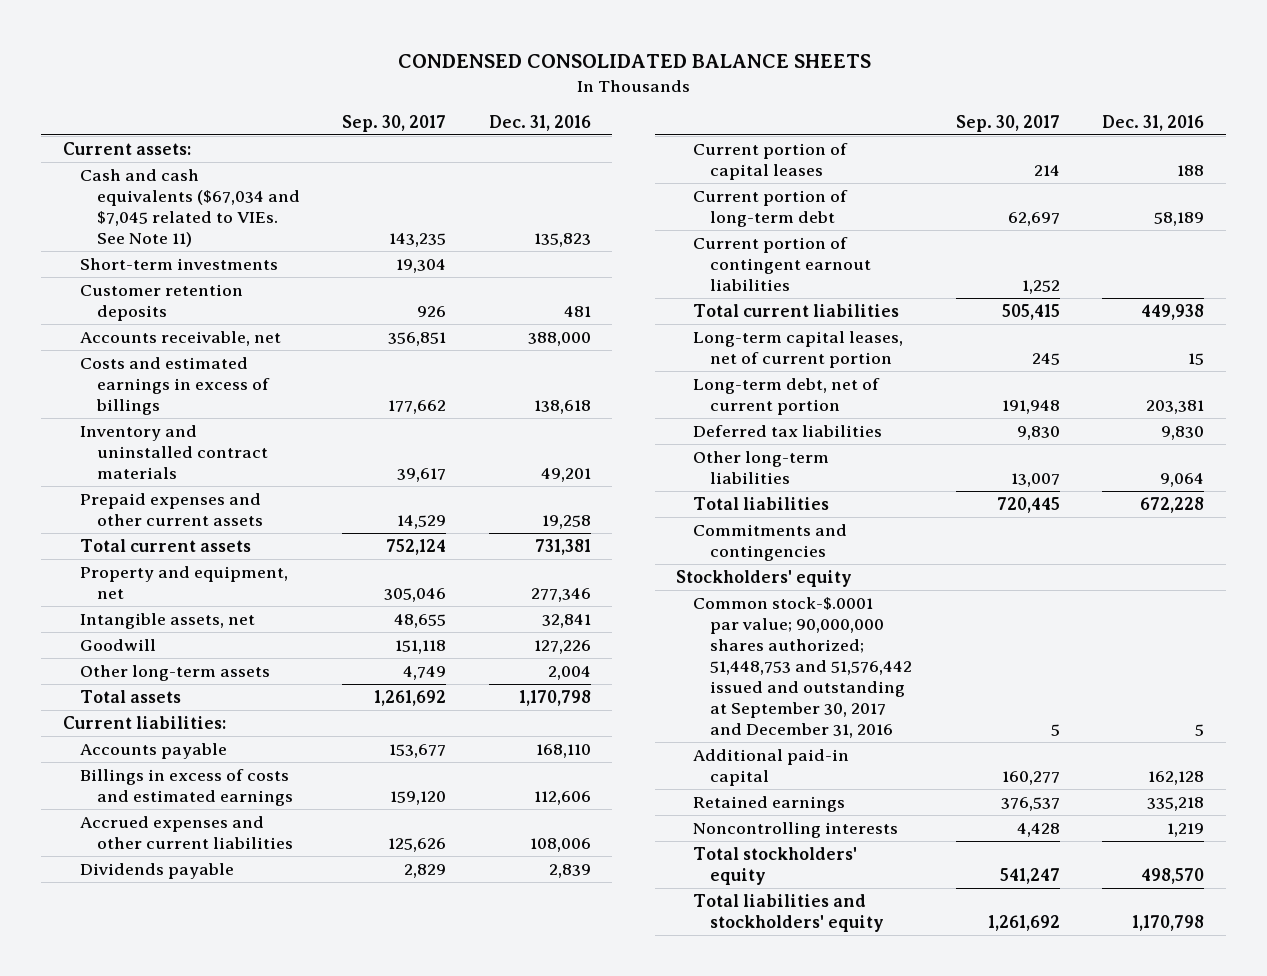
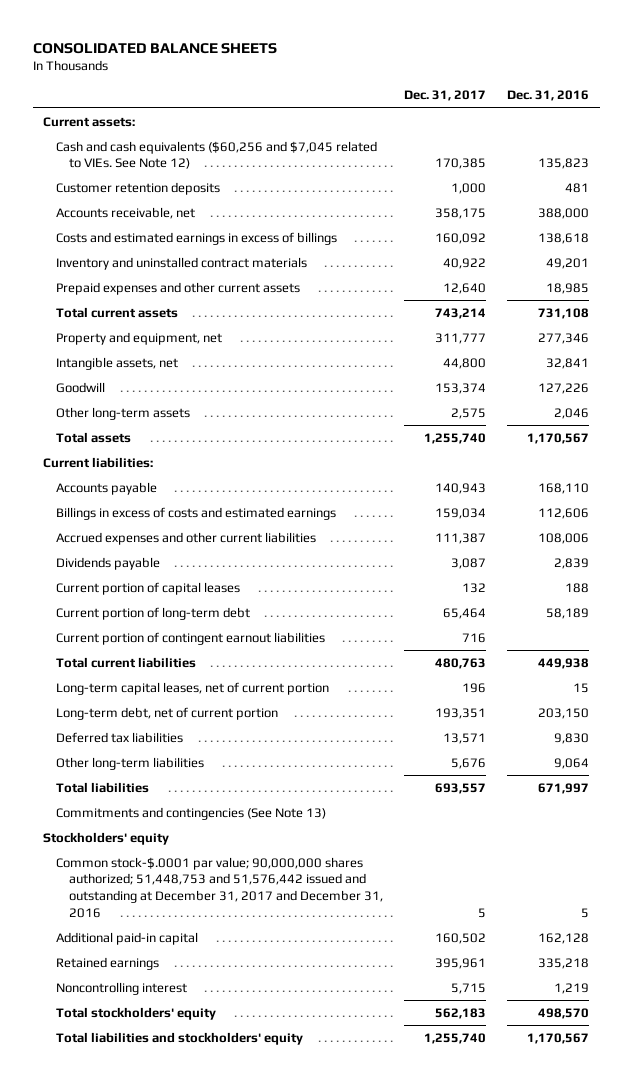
[397,54,871,69] CONDENSED CONSOLIDATED BALANCE SHEETS -> [32,42,277,54] CONSOLIDATED BALANCE SHEETS
[342,115,447,133] Sep. 30, 2017 -> none
none -> [403,90,486,102] Dec. 31, 2017
[79,257,278,270] Short-term investments -> none
[79,168,300,248] Cash and cash equivalents ($67,034 and $7,045 related to VIEs. See Note 11) -> [55,140,377,170] Cash and cash equivalents ($60,256 and $7,045 related to VIEs. See Note 12)
[541,514,591,529] 19,258 -> [546,282,590,294] 18,985
[534,538,591,555] 731,381 -> [538,307,590,319] 731,108
[547,665,591,680] 2,004 -> [554,407,590,419] 2,046
[518,689,591,706] 1,170,798 -> [527,432,590,444] 1,170,567
[1146,399,1205,414] 203,381 -> [538,707,590,719] 203,150
[1140,496,1205,513] 672,228 -> [538,782,590,794] 671,997
[693,523,848,561] Commitments and contingencies -> [55,806,326,820] Commitments and contingencies (See Note 13)
[693,596,913,739] Common stock-$.0001 par value; 90,000,000 shares authorized; 51,448,753 and 51,576,442 issued and outstanding at September 30, 2017 and December 31, 2016 -> [55,856,383,918] Common stock-$.0001 par value; 90,000,000 shares authorized; 51,448,753 and 51,576,442 issued and outstanding at December 31, 2017 and December 31, 2016
[693,821,899,838] Noncontrolling interests -> [55,981,187,995] Noncontrolling interest
[1132,914,1205,931] 1,170,798 -> [527,1032,590,1044] 1,170,567

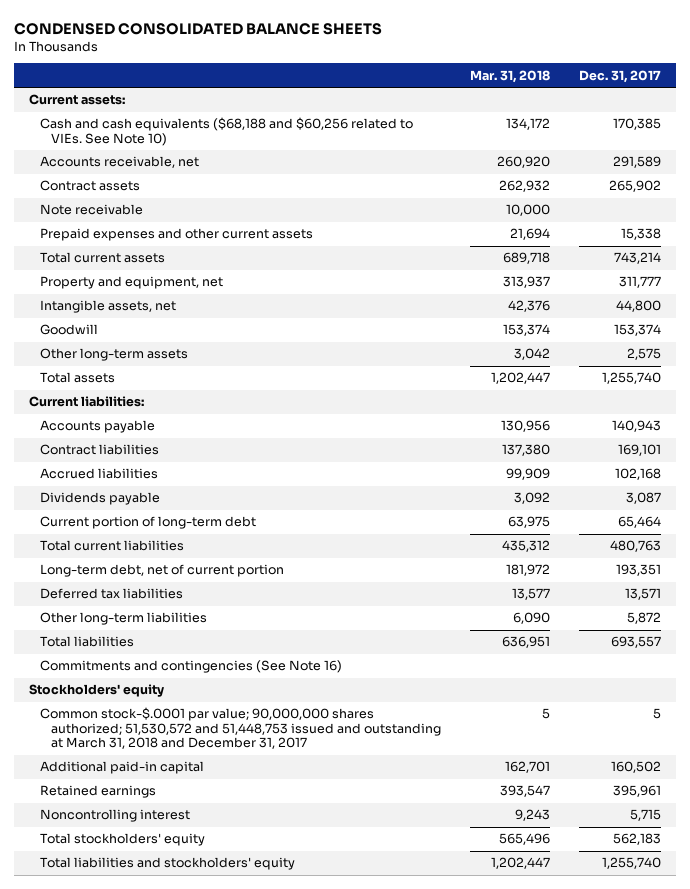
[32,42,277,54] CONSOLIDATED BALANCE SHEETS -> [14,22,383,35] CONDENSED CONSOLIDATED BALANCE SHEETS
[507,90,590,102] Dec. 31, 2016 -> none
none -> [470,69,551,83] Mar. 31, 2018
[55,181,220,195] Customer retention deposits -> none
[55,231,337,245] Costs and estimated earnings in excess of billings -> none
[55,256,307,270] Inventory and uninstalled contract materials -> none
[55,140,377,170] Cash and cash equivalents ($60,256 and $7,045 related to VIEs. See Note 12) -> [40,117,414,146] Cash and cash equivalents ($68,188 and $60,256 related to VIEs. See Note 10)
[434,207,486,219] 358,175 -> [613,156,662,169] 291,589
none -> [40,180,141,192] Contract assets
none -> [40,204,144,216] Note receivable
[442,282,486,294] 12,640 -> [621,228,662,241] 15,338
[55,506,336,520] Billings in excess of costs and estimated earnings -> none
none -> [40,444,160,456] Contract liabilities
[55,531,316,545] Accrued expenses and other current liabilities -> [40,468,159,480] Accrued liabilities
[434,532,486,544] 111,387 -> [615,468,662,481] 102,168
[55,581,240,595] Current portion of capital leases -> none
[55,631,325,645] Current portion of contingent earnout liabilities -> none
[55,681,329,695] Long-term capital leases, net of current portion -> none
[450,757,486,769] 5,676 -> [627,612,662,625] 5,872
[55,806,326,820] Commitments and contingencies (See Note 13) -> [40,660,343,674] Commitments and contingencies (See Note 16)
[55,856,383,918] Common stock-$.0001 par value; 90,000,000 shares authorized; 51,448,753 and 51,576,442 issued and outstanding at December 31, 2017 and December 31, 2016 -> [40,707,442,750] Common stock-$.0001 par value; 90,000,000 shares authorized; 51,530,572 and 51,448,753 issued and outstanding at March 31, 2018 and December 31, 2017

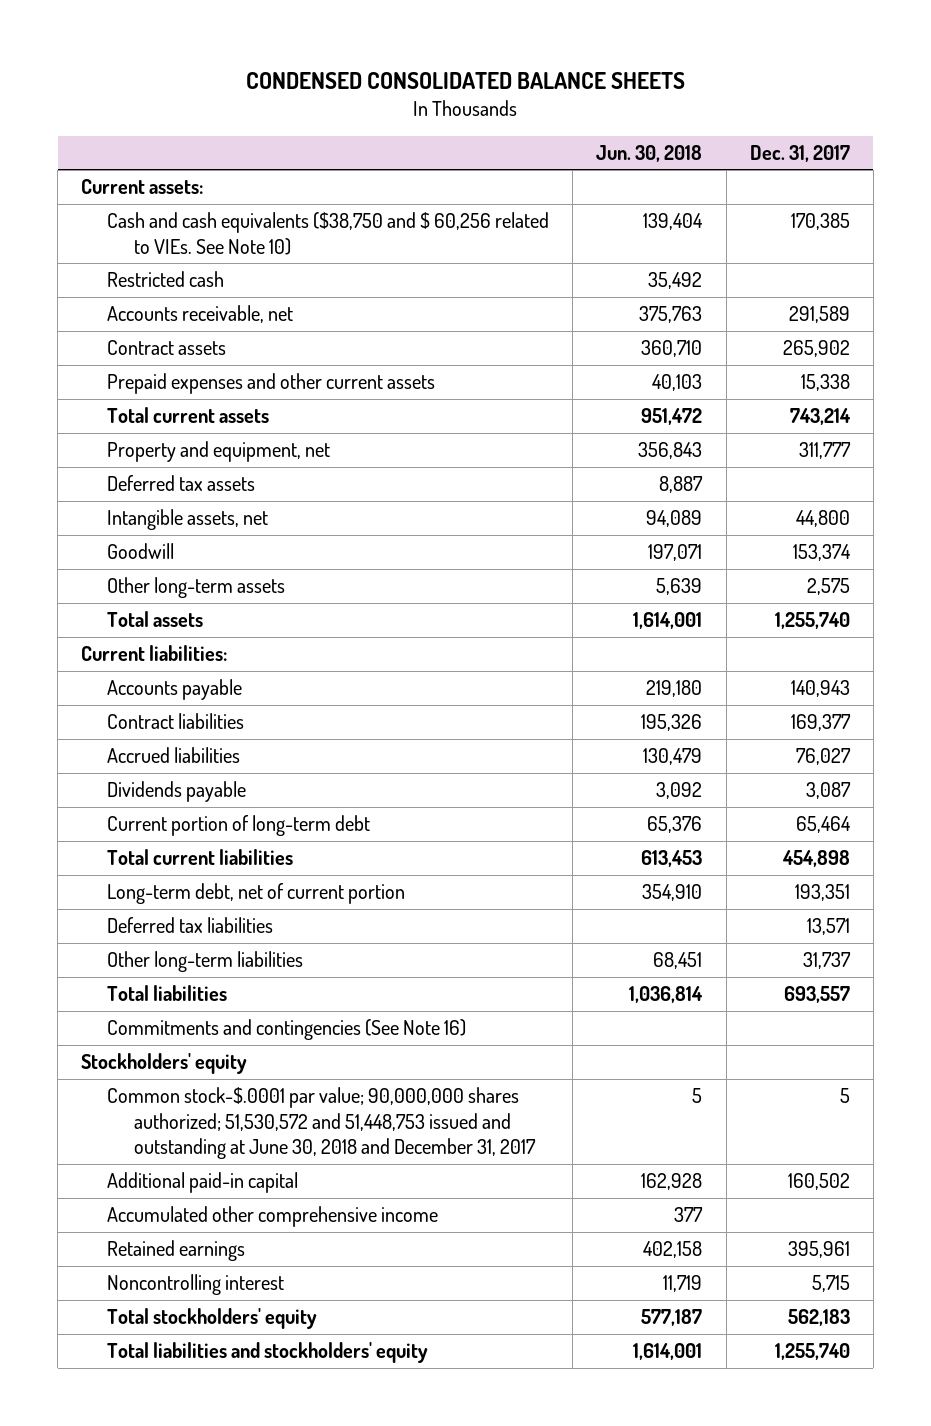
[470,69,551,83] Mar. 31, 2018 -> none
none -> [596,144,703,162] Jun. 30, 2018
[40,117,414,146] Cash and cash equivalents ($68,188 and $60,256 related to VIEs. See Note 10) -> [107,212,550,255] Cash and cash equivalents ($38,750 and $ 60,256 related to VIEs. See Note 10)
none -> [107,271,225,288] Restricted cash
[40,204,144,216] Note receivable -> none
none -> [107,475,256,492] Deferred tax assets
[618,444,662,457] 169,101 -> [790,714,851,732] 169,377
[615,468,662,481] 102,168 -> [795,748,851,766] 76,027
[610,540,662,553] 480,763 -> [781,850,850,868] 454,898
[627,612,662,625] 5,872 -> [802,952,851,970] 31,737
[40,707,442,750] Common stock-$.0001 par value; 90,000,000 shares authorized; 51,530,572 and 51,448,753 issued and outstanding at March 31, 2018 and December 31, 2017 -> [107,1087,536,1160] Common stock-$.0001 par value; 90,000,000 shares authorized; 51,530,572 and 51,448,753 issued and outstanding at June 30, 2018 and December 31, 2017
none -> [107,1206,439,1228] Accumulated other comprehensive income

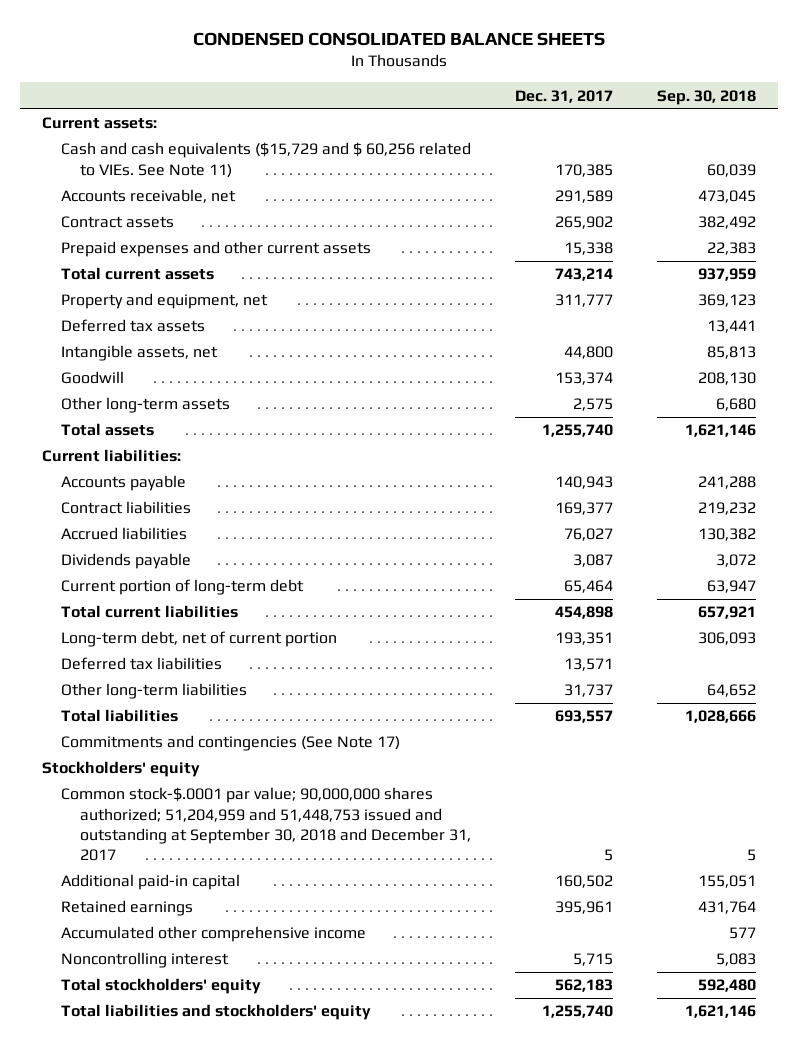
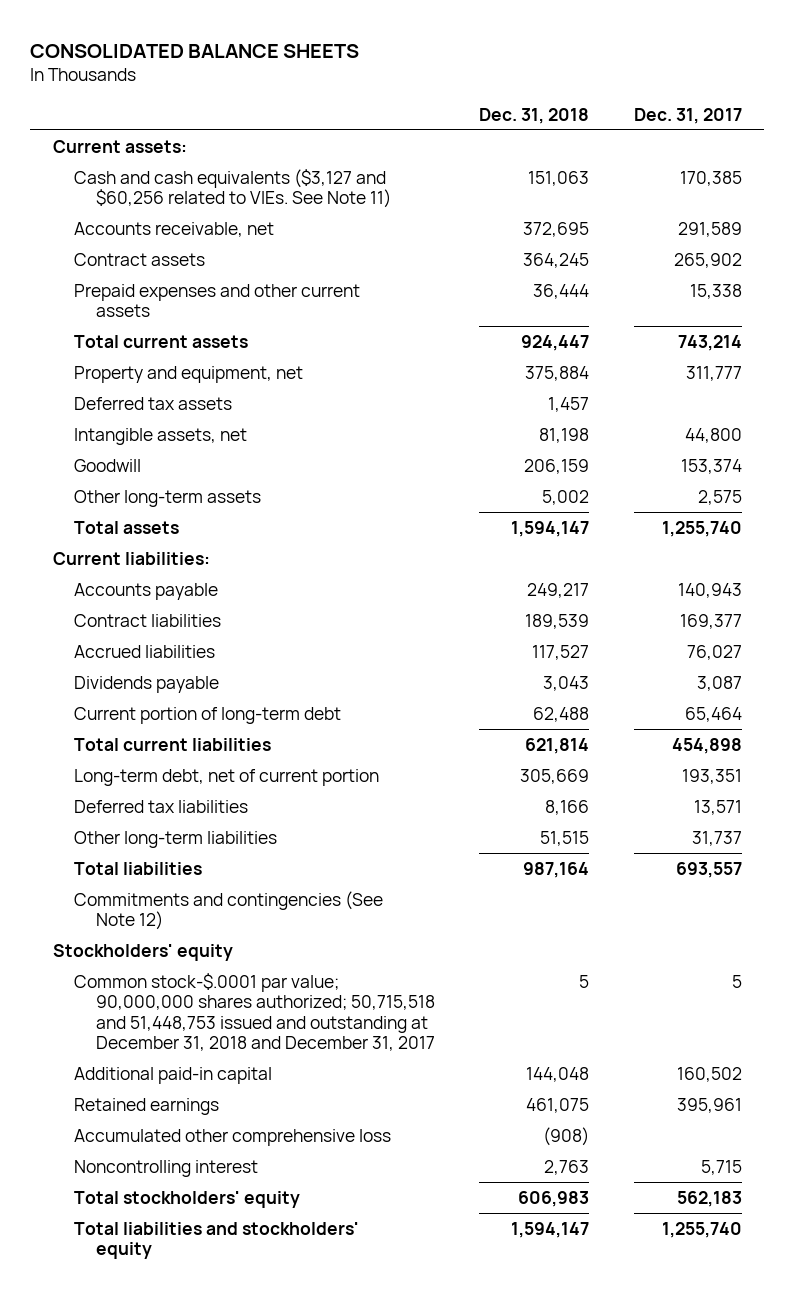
[192,31,605,46] CONDENSED CONSOLIDATED BALANCE SHEETS -> [30,43,360,58] CONSOLIDATED BALANCE SHEETS
[656,89,756,105] Sep. 30, 2018 -> none
none -> [479,107,590,124] Dec. 31, 2018
[61,142,472,178] Cash and cash equivalents ($15,729 and $ 60,256 related to VIEs. See Note 11) -> [74,168,392,209] Cash and cash equivalents ($3,127 and $60,256 related to VIEs. See Note 11)
[61,735,401,752] Commitments and contingencies (See Note 17) -> [74,890,384,931] Commitments and contingencies (See Note 12)
[61,787,472,862] Common stock-$.0001 par value; 90,000,000 shares authorized; 51,204,959 and 51,448,753 issued and outstanding at September 30, 2018 and December 31, 2017 -> [74,972,436,1052] Common stock-$.0001 par value; 90,000,000 shares authorized; 50,715,518 and 51,448,753 issued and outstanding at December 31, 2018 and December 31, 2017
[61,926,367,943] Accumulated other comprehensive income -> [74,1128,392,1146] Accumulated other comprehensive loss

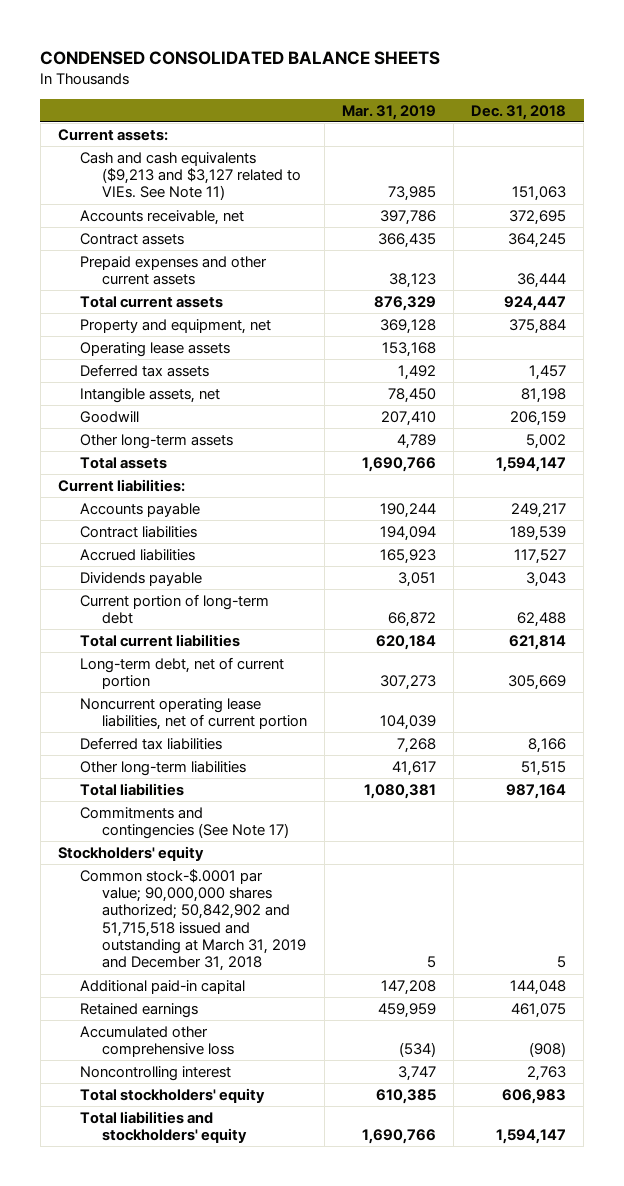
[30,43,360,58] CONSOLIDATED BALANCE SHEETS -> [40,50,441,65] CONDENSED CONSOLIDATED BALANCE SHEETS
[633,107,742,124] Dec. 31, 2017 -> none
none -> [341,104,436,120] Mar. 31, 2019
[74,168,392,209] Cash and cash equivalents ($3,127 and $60,256 related to VIEs. See Note 11) -> [79,151,301,201] Cash and cash equivalents ($9,213 and $3,127 related to VIEs. See Note 11)
none -> [79,341,230,357] Operating lease assets
none -> [79,697,307,731] Noncurrent operating lease liabilities, net of current portion
[74,890,384,931] Commitments and contingencies (See Note 12) -> [79,806,289,840] Commitments and contingencies (See Note 17)
[74,972,436,1052] Common stock-$.0001 par value; 90,000,000 shares authorized; 50,715,518 and 51,448,753 issued and outstanding at December 31, 2018 and December 31, 2017 -> [79,868,306,972] Common stock-$.0001 par value; 90,000,000 shares authorized; 50,842,902 and 51,715,518 issued and outstanding at March 31, 2019 and December 31, 2018

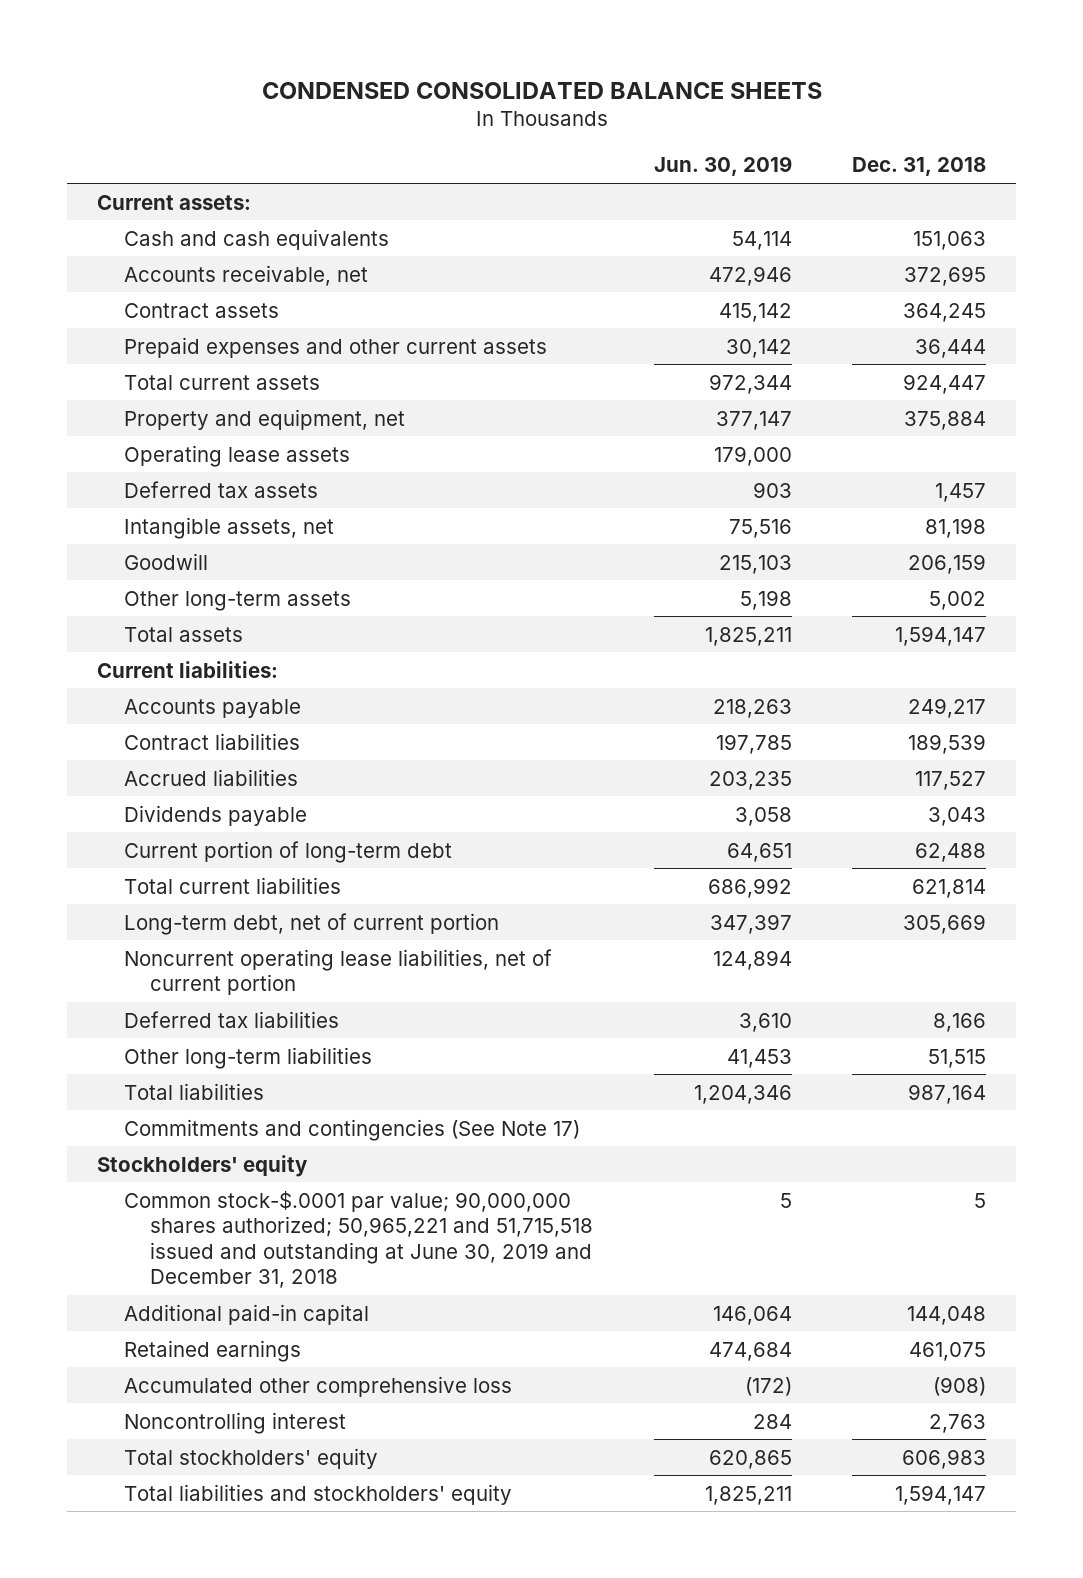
[341,104,436,120] Mar. 31, 2019 -> none
none -> [653,156,792,177] Jun. 30, 2019
[79,151,301,201] Cash and cash equivalents ($9,213 and $3,127 related to VIEs. See Note 11) -> [123,228,389,250] Cash and cash equivalents
[79,868,306,972] Common stock-$.0001 par value; 90,000,000 shares authorized; 50,842,902 and 51,715,518 issued and outstanding at March 31, 2019 and December 31, 2018 -> [123,1190,594,1289] Common stock-$.0001 par value; 90,000,000 shares authorized; 50,965,221 and 51,715,518 issued and outstanding at June 30, 2019 and December 31, 2018

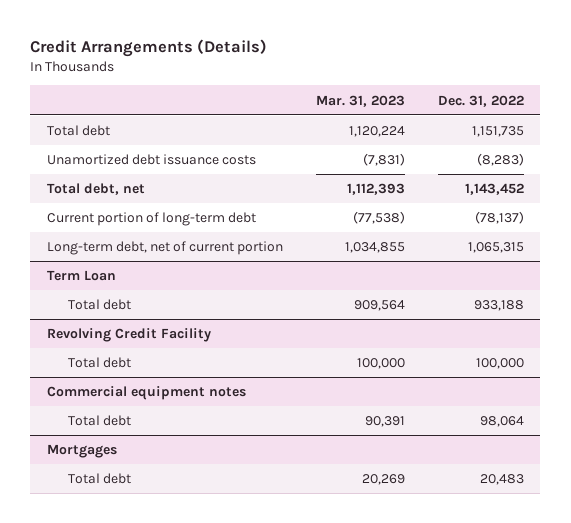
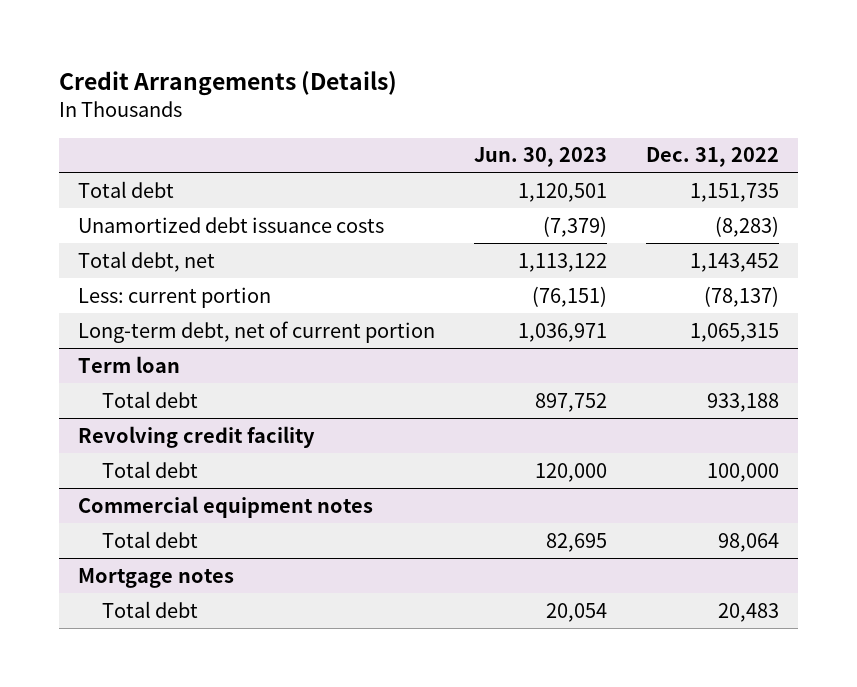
[315,94,405,107] Mar. 31, 2023 -> none
none -> [474,147,608,168] Jun. 30, 2023
[46,212,256,227] Current portion of long-term debt -> [78,286,272,308] Less: current portion
[46,270,116,282] Term Loan -> [78,355,181,373] Term loan
[46,328,211,343] Revolving Credit Facility -> [78,425,316,448] Revolving credit facility
[46,444,117,459] Mortgages -> [78,567,235,588] Mortgage notes

